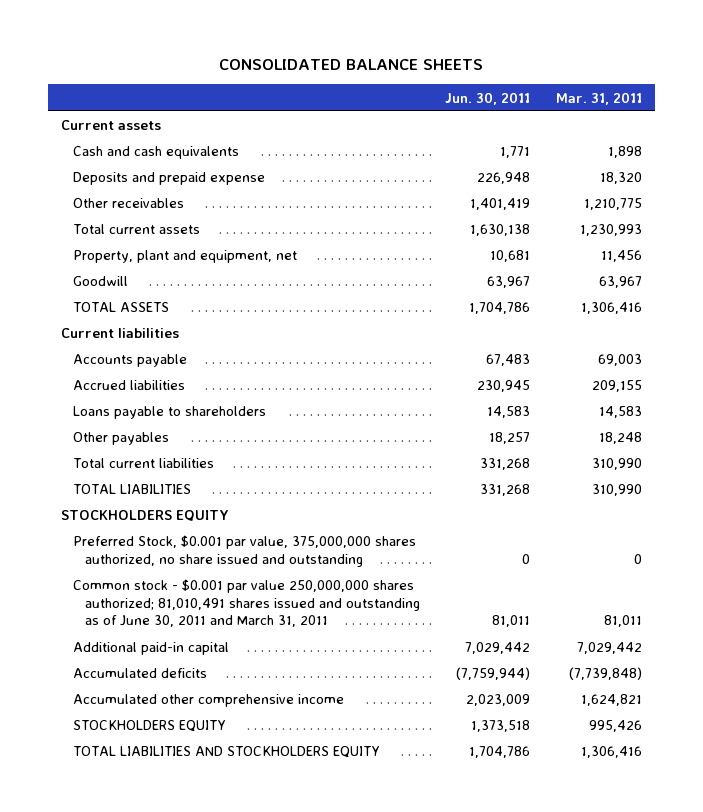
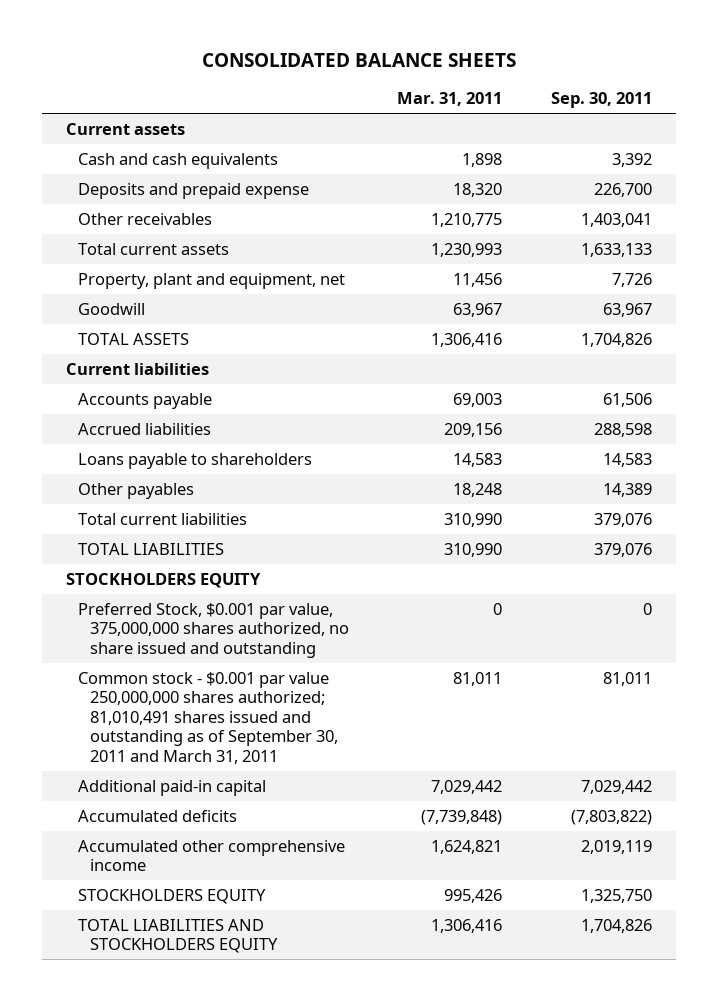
[445,91,531,105] Jun. 30, 2011 -> none
none -> [550,92,652,109] Sep. 30, 2011
[592,380,643,393] 209,155 -> [444,422,503,437] 209,156
[72,579,420,628] Common stock - $0.001 par value 250,000,000 shares authorized; 81,010,491 shares issued and outstanding as of June 30, 2011 and March 31, 2011 -> [77,671,338,765] Common stock - $0.001 par value 250,000,000 shares authorized; 81,010,491 shares issued and outstanding as of September 30, 2011 and March 31, 2011

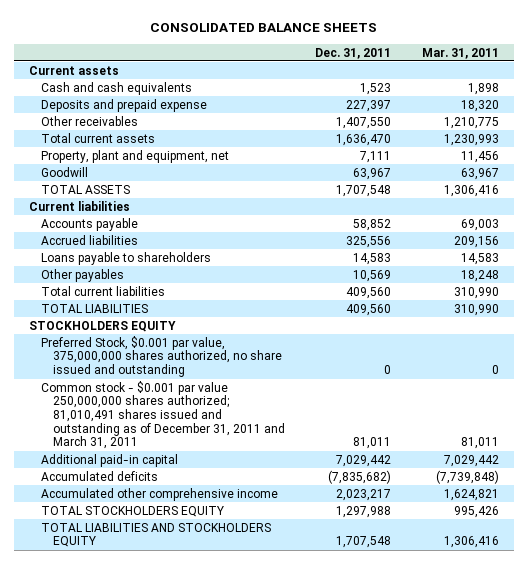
[550,92,652,109] Sep. 30, 2011 -> none
none -> [315,47,392,59] Dec. 31, 2011
[77,671,338,765] Common stock - $0.001 par value 250,000,000 shares authorized; 81,010,491 shares issued and outstanding as of September 30, 2011 and March 31, 2011 -> [41,380,286,450] Common stock - $0.001 par value 250,000,000 shares authorized; 81,010,491 shares issued and outstanding as of December 31, 2011 and March 31, 2011
[77,888,266,904] STOCKHOLDERS EQUITY -> [41,505,225,517] TOTAL STOCKHOLDERS EQUITY

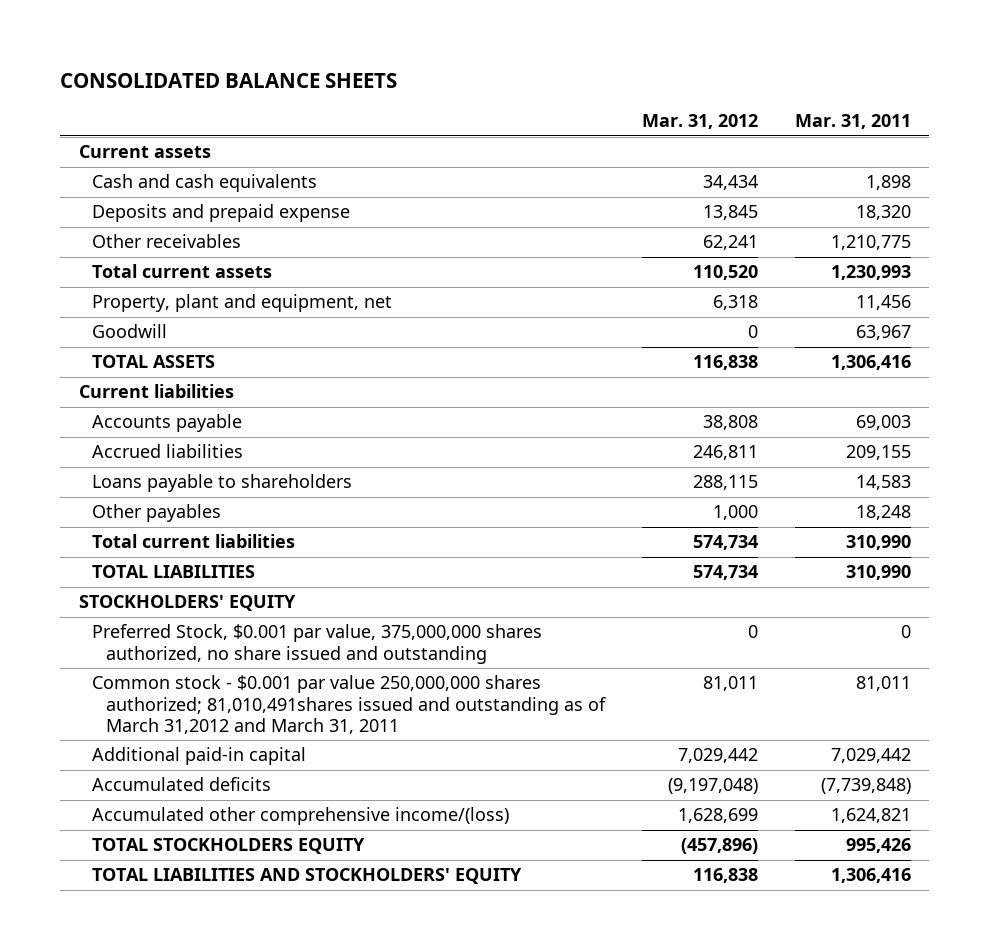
[315,47,392,59] Dec. 31, 2011 -> none
none -> [641,114,758,130] Mar. 31, 2012
[453,235,499,248] 209,156 -> [845,445,911,461] 209,155
[28,320,176,332] STOCKHOLDERS EQUITY -> [78,595,296,612] STOCKHOLDERS' EQUITY
[41,380,286,450] Common stock - $0.001 par value 250,000,000 shares authorized; 81,010,491 shares issued and outstanding as of December 31, 2011 and March 31, 2011 -> [92,675,606,734] Common stock - $0.001 par value 250,000,000 shares authorized; 81,010,491shares issued and outstanding as of March 31,2012 and March 31, 2011
[41,487,279,501] Accumulated other comprehensive income -> [92,807,510,826] Accumulated other comprehensive income/(loss)
[41,522,272,548] TOTAL LIABILITIES AND STOCKHOLDERS EQUITY -> [92,868,523,885] TOTAL LIABILITIES AND STOCKHOLDERS' EQUITY

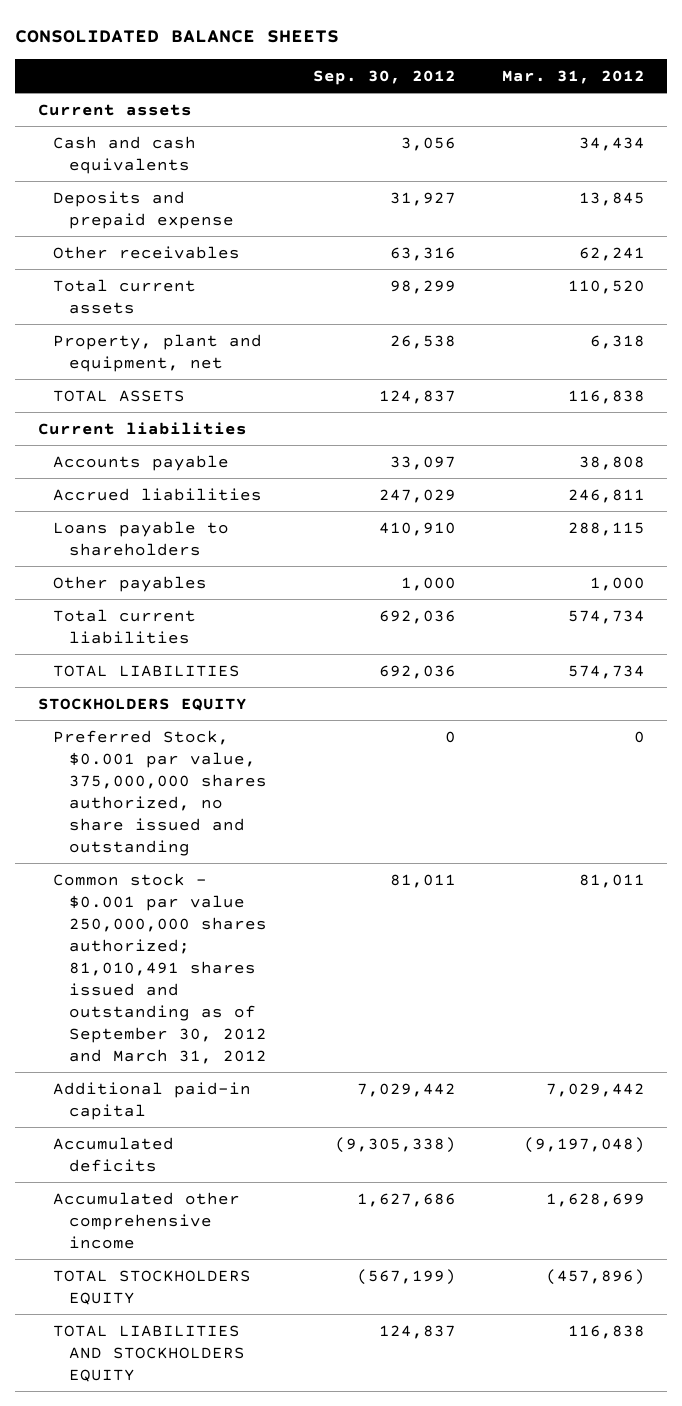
[794,114,911,130] Mar. 31, 2011 -> none
none -> [312,69,456,85] Sep. 30, 2012
[92,324,168,339] Goodwill -> none
[78,595,296,612] STOCKHOLDERS' EQUITY -> [37,697,247,711] STOCKHOLDERS EQUITY
[92,675,606,734] Common stock - $0.001 par value 250,000,000 shares authorized; 81,010,491shares issued and outstanding as of March 31,2012 and March 31, 2011 -> [53,872,268,1064] Common stock - $0.001 par value 250,000,000 shares authorized; 81,010,491 shares issued and outstanding as of September 30, 2012 and March 31, 2012
[92,807,510,826] Accumulated other comprehensive income/(loss) -> [53,1191,241,1249] Accumulated other comprehensive income
[92,868,523,885] TOTAL LIABILITIES AND STOCKHOLDERS' EQUITY -> [53,1324,246,1382] TOTAL LIABILITIES AND STOCKHOLDERS EQUITY

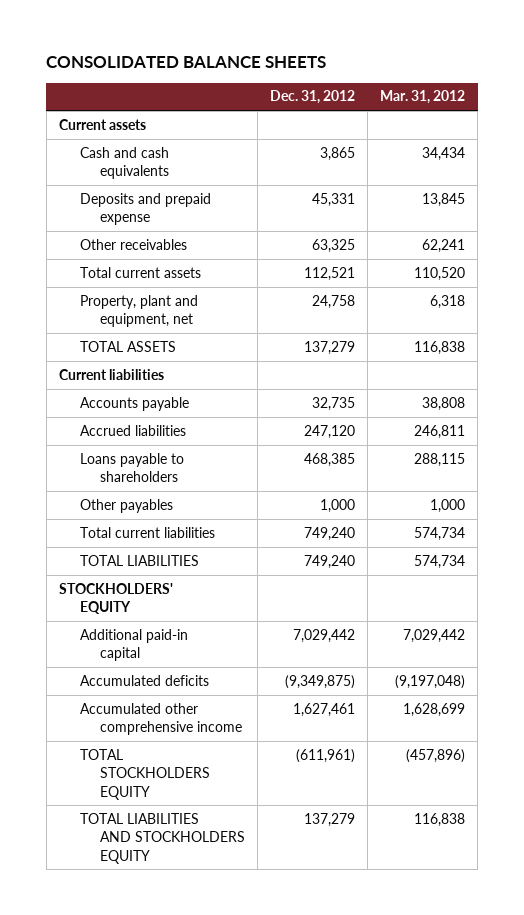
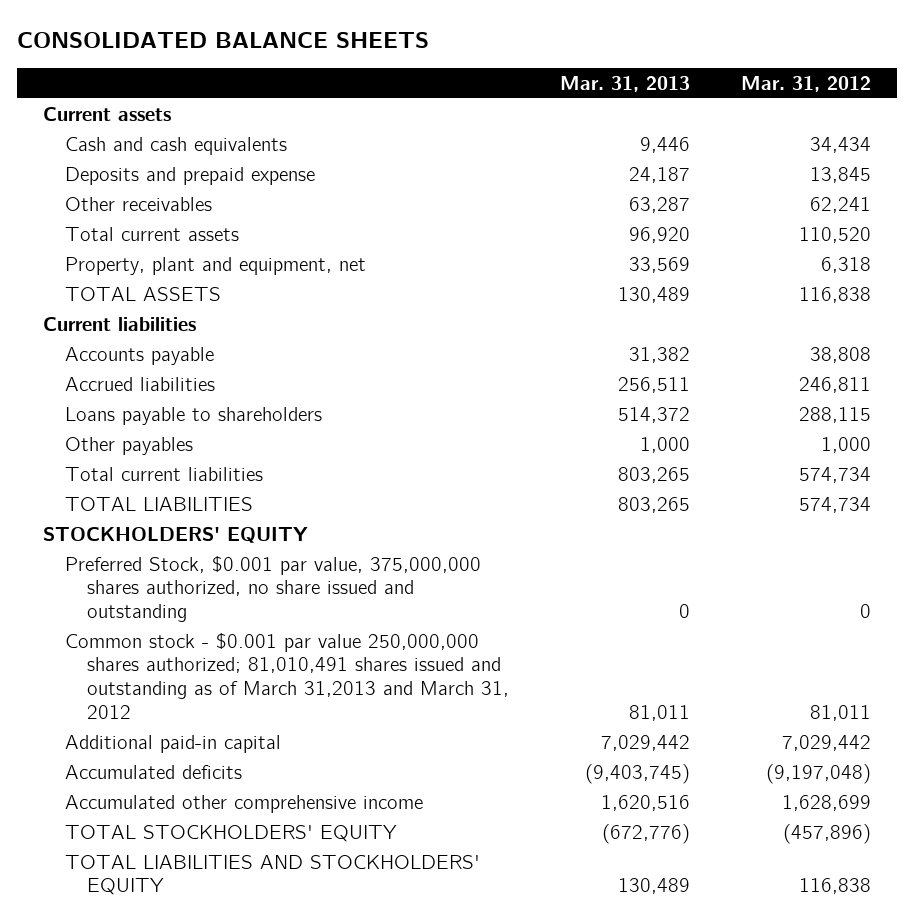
[270,90,356,105] Dec. 31, 2012 -> none
none -> [560,75,691,92] Mar. 31, 2013
none -> [65,555,482,623] Preferred Stock, $0.001 par value, 375,000,000 shares authorized, no share issued and outstanding
none -> [65,632,510,719] Common stock - $0.001 par value 250,000,000 shares authorized; 81,010,491 shares issued and outstanding as of March 31,2013 and March 31, 2012
[79,748,211,800] TOTAL STOCKHOLDERS EQUITY -> [65,824,398,842] TOTAL STOCKHOLDERS' EQUITY
[79,812,246,864] TOTAL LIABILITIES AND STOCKHOLDERS EQUITY -> [65,854,481,896] TOTAL LIABILITIES AND STOCKHOLDERS' EQUITY

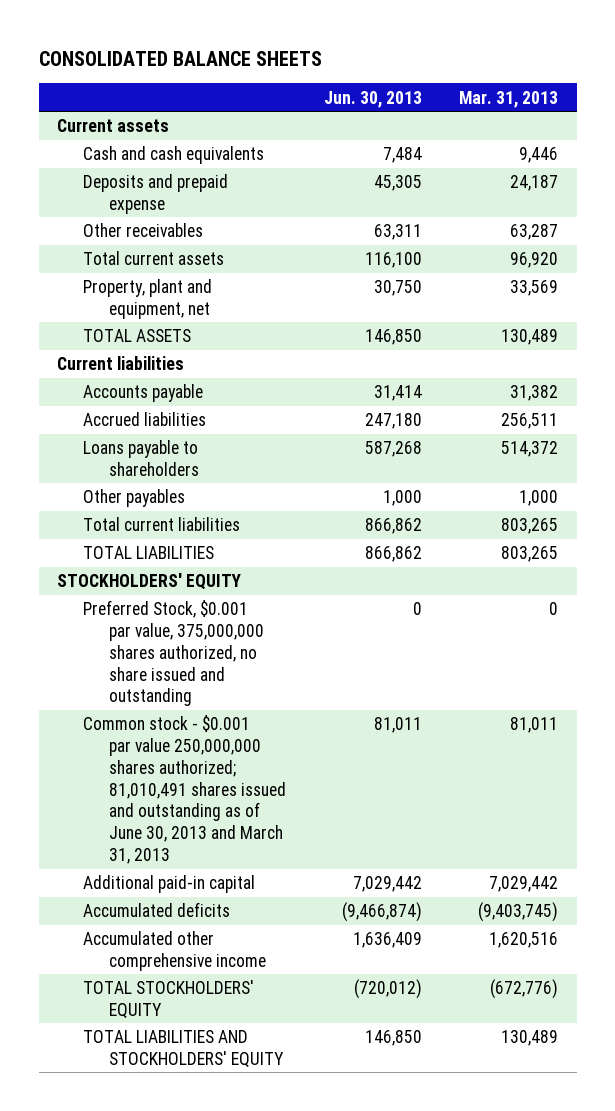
[741,75,872,92] Mar. 31, 2012 -> none
none -> [323,90,422,108] Jun. 30, 2013
[65,632,510,719] Common stock - $0.001 par value 250,000,000 shares authorized; 81,010,491 shares issued and outstanding as of March 31,2013 and March 31, 2012 -> [83,715,287,865] Common stock - $0.001 par value 250,000,000 shares authorized; 81,010,491 shares issued and outstanding as of June 30, 2013 and March 31, 2013

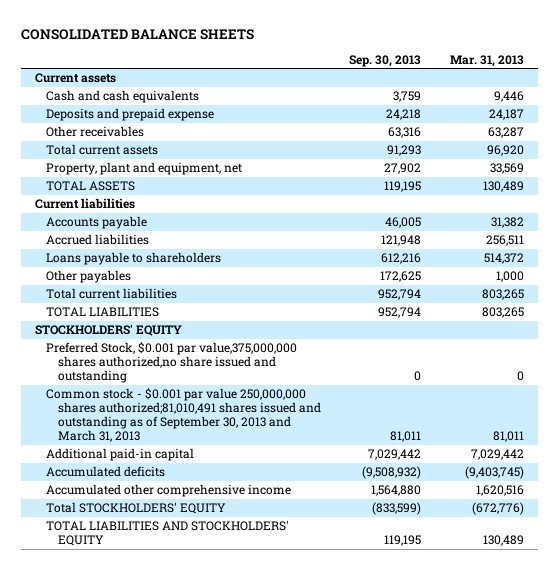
[323,90,422,108] Jun. 30, 2013 -> none
none -> [349,54,422,67] Sep. 30, 2013
[83,600,265,707] Preferred Stock, $0.001 par value, 375,000,000 shares authorized, no share issued and outstanding -> [46,342,298,384] Preferred Stock, $0.001 par value,375,000,000 shares authorized,no share issued and outstanding
[83,715,287,865] Common stock - $0.001 par value 250,000,000 shares authorized; 81,010,491 shares issued and outstanding as of June 30, 2013 and March 31, 2013 -> [46,388,321,443] Common stock - $0.001 par value 250,000,000 shares authorized;81,010,491 shares issued and outstanding as of September 30, 2013 and March 31, 2013
[83,980,255,1019] TOTAL STOCKHOLDERS' EQUITY -> [46,502,227,515] Total STOCKHOLDERS' EQUITY

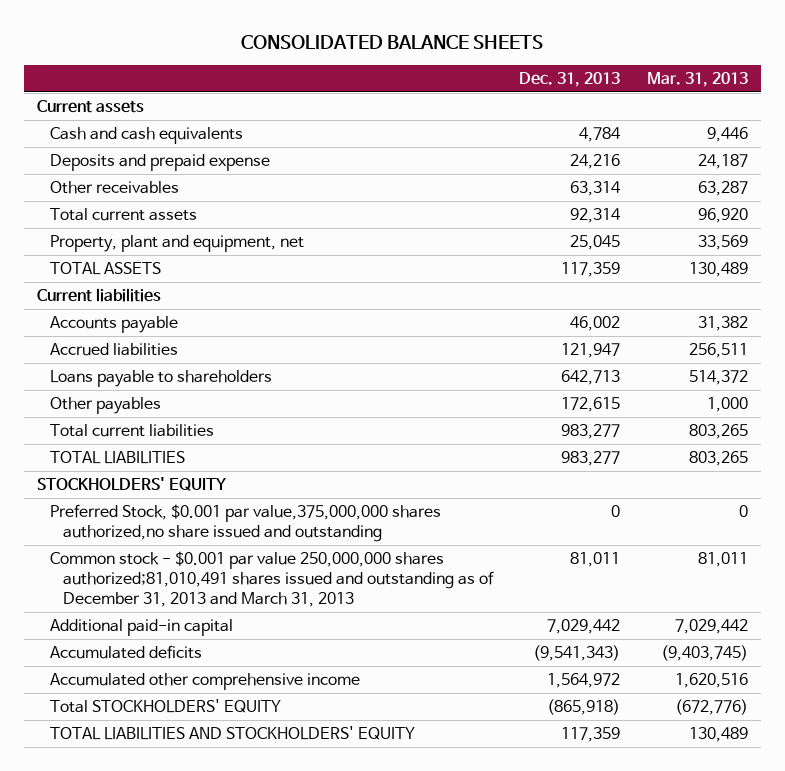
[349,54,422,67] Sep. 30, 2013 -> none
none -> [519,72,621,88] Dec. 31, 2013
[46,388,321,443] Common stock - $0.001 par value 250,000,000 shares authorized;81,010,491 shares issued and outstanding as of September 30, 2013 and March 31, 2013 -> [49,551,494,608] Common stock - $0.001 par value 250,000,000 shares authorized;81,010,491 shares issued and outstanding as of December 31, 2013 and March 31, 2013

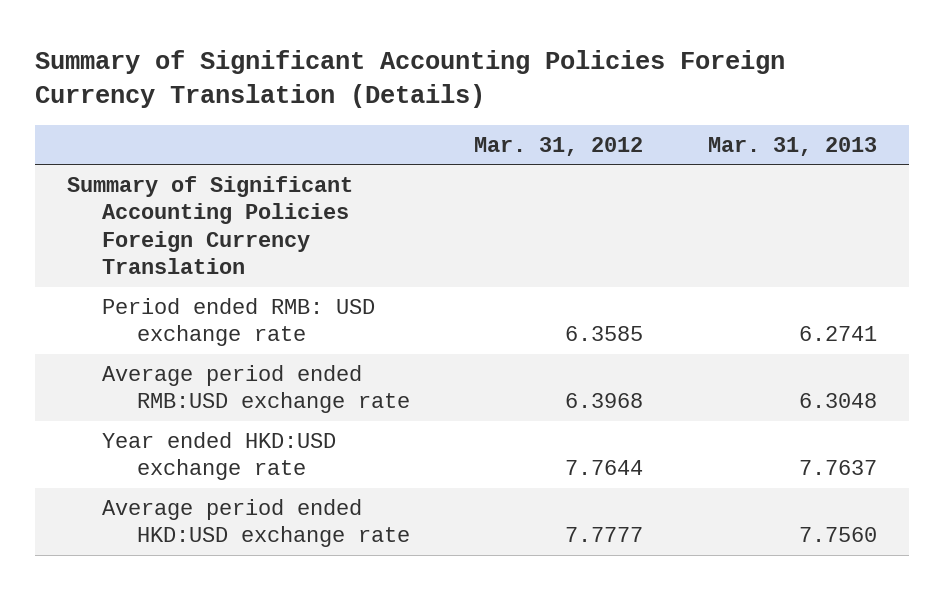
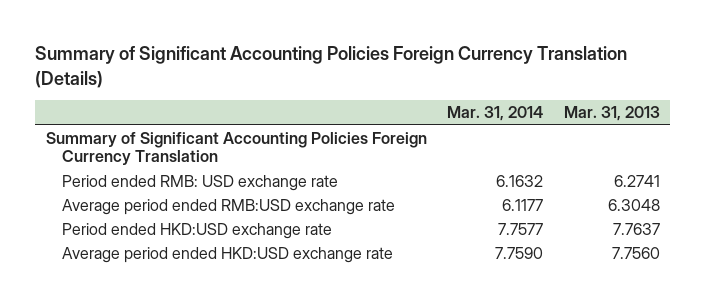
[474,136,644,156] Mar. 31, 2012 -> none
none -> [447,106,544,122] Mar. 31, 2014
[101,431,336,481] Year ended HKD:USD exchange rate -> [62,222,333,239] Period ended HKD:USD exchange rate

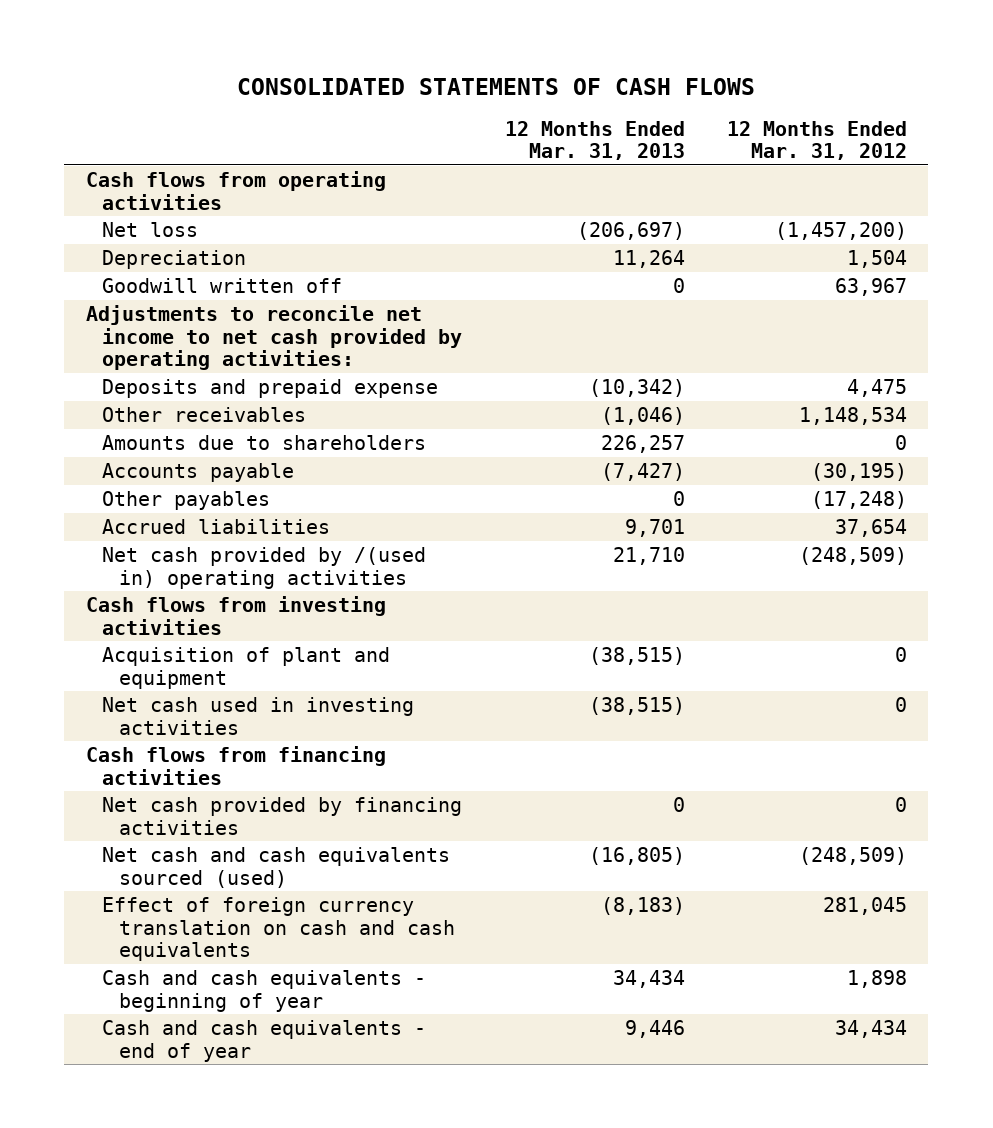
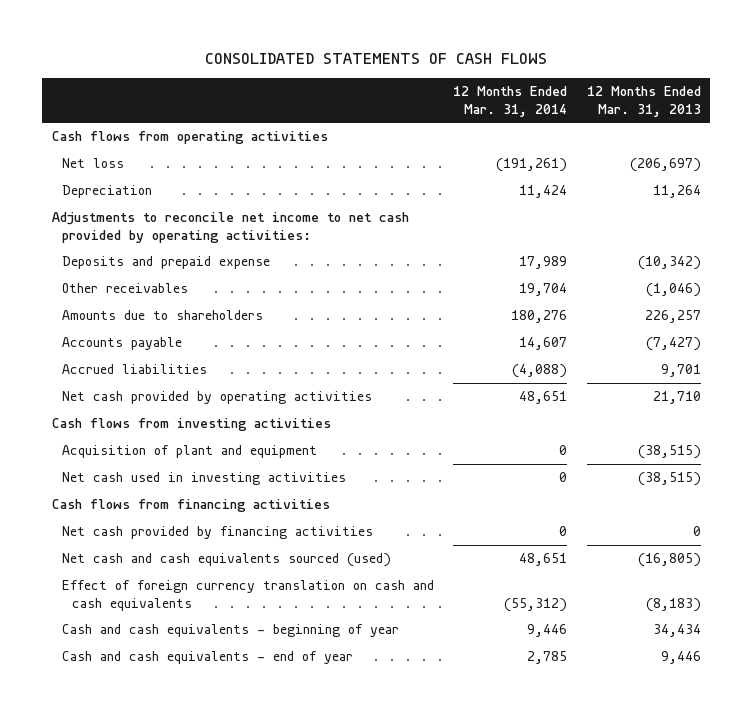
[726,120,907,161] 12 Months Ended Mar. 31, 2012 -> none
none -> [453,86,568,117] 12 Months Ended Mar. 31, 2014
[102,277,343,293] Goodwill written off -> none
[102,490,271,510] Other payables -> none
[102,546,427,589] Net cash provided by /(used in) operating activities -> [61,391,372,405] Net cash provided by operating activities

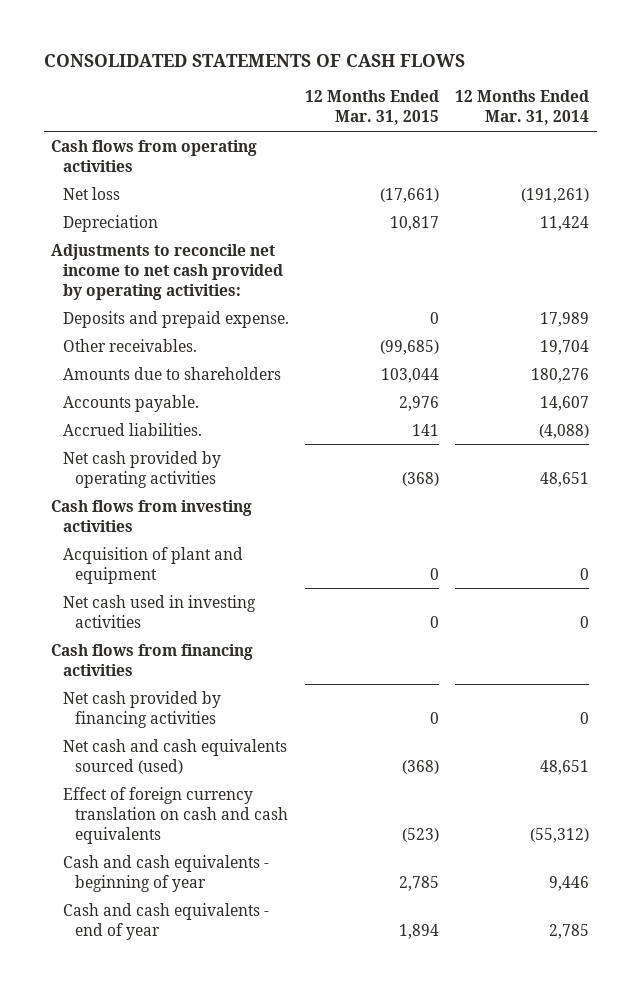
[586,86,701,117] 12 Months Ended Mar. 31, 2013 -> none
none -> [305,90,440,126] 12 Months Ended Mar. 31, 2015
[61,256,270,270] Deposits and prepaid expense -> [63,310,290,328] Deposits and prepaid expense.
[61,283,188,294] Other receivables -> [63,338,198,352] Other receivables.
[61,337,182,351] Accounts payable -> [63,394,200,412] Accounts payable.
[61,364,207,375] Accrued liabilities -> [63,422,203,436] Accrued liabilities.

